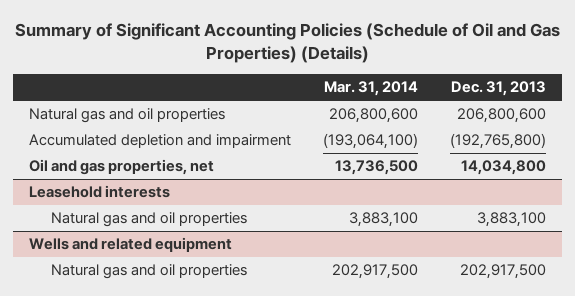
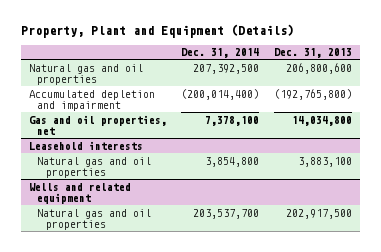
[14,22,560,64] Summary of Significant Accounting Policies (Schedule of Oil and Gas Properties) (Details) -> [21,24,295,39] Property, Plant and Equipment (Details)
[324,81,419,97] Mar. 31, 2014 -> none
none -> [181,48,260,59] Dec. 31, 2014
[28,159,214,176] Oil and gas properties, net -> [28,114,167,135] Gas and oil properties, net

